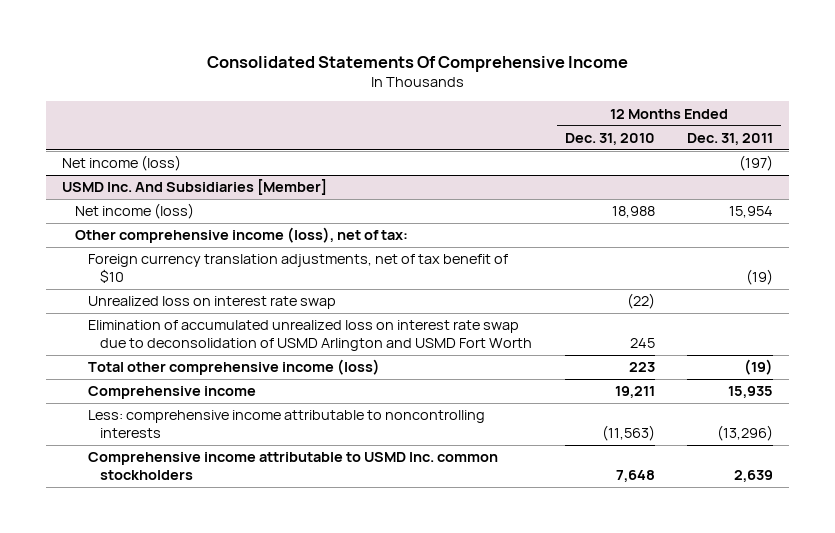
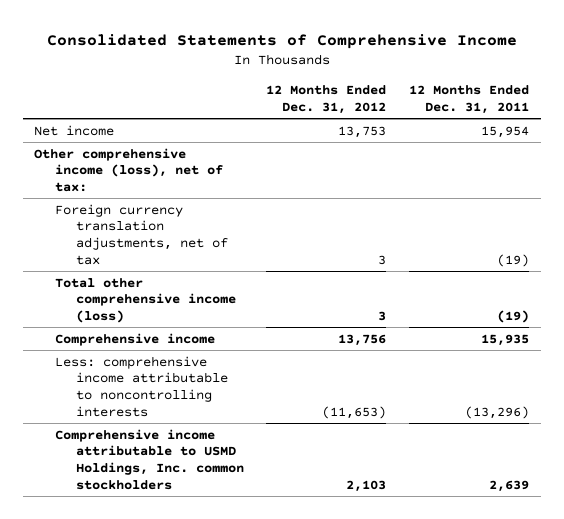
[206,55,628,72] Consolidated Statements Of Comprehensive Income -> [46,34,517,50] Consolidated Statements of Comprehensive Income
[564,133,655,146] Dec. 31, 2010 -> none
none -> [266,85,387,114] 12 Months Ended Dec. 31, 2012
[61,179,327,196] USMD Inc. And Subsidiaries [Member] -> none
[74,203,194,220] Net income (loss) -> none
[61,155,181,172] Net income (loss) -> [34,124,115,136] Net income
[739,155,774,172] (197) -> [481,125,530,138] 15,954
[87,296,336,310] Unrealized loss on interest rate swap -> none
[87,320,533,351] Elimination of accumulated unrealized loss on interest rate swap due to deconsolidation of USMD Arlington and USMD Fort Worth -> none
[87,254,508,283] Foreign currency translation adjustments, net of tax benefit of $10 -> [55,203,228,265] Foreign currency translation adjustments, net of tax
[87,452,498,480] Comprehensive income attributable to USMD Inc. common stockholders -> [55,428,244,490] Comprehensive income attributable to USMD Holdings, Inc. common stockholders

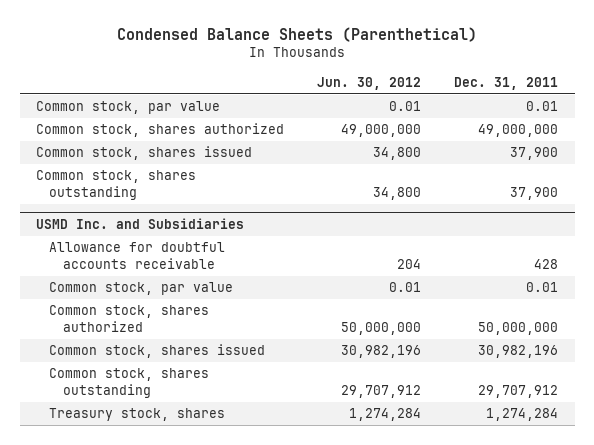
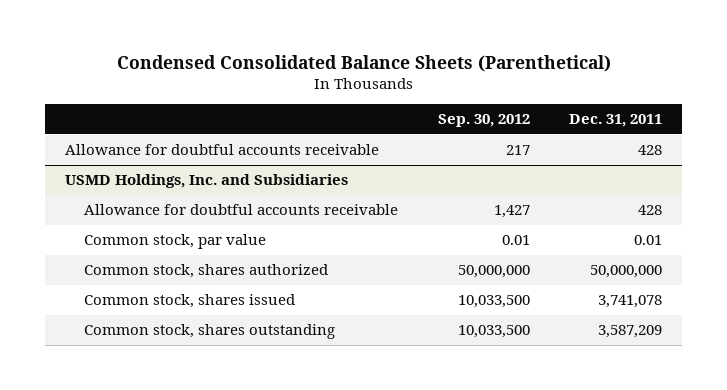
[117,26,478,42] Condensed Balance Sheets (Parenthetical) -> [116,54,611,72] Condensed Consolidated Balance Sheets (Parenthetical)
[317,76,422,90] Jun. 30, 2012 -> none
none -> [437,114,530,128] Sep. 30, 2012
[36,101,221,115] Common stock, par value -> none
[36,123,285,138] Common stock, shares authorized -> none
[36,146,253,161] Common stock, shares issued -> none
[36,170,197,200] Common stock, shares outstanding -> none
[36,217,245,229] USMD Inc. and Subsidiaries -> none
none -> [64,174,348,189] USMD Holdings, Inc. and Subsidiaries
none -> [84,204,399,216] Allowance for doubtful accounts receivable
[49,408,226,422] Treasury stock, shares -> none
[478,345,559,359] 30,982,196 -> [598,295,663,309] 3,741,078
[478,384,559,398] 29,707,912 -> [598,325,663,339] 3,587,209

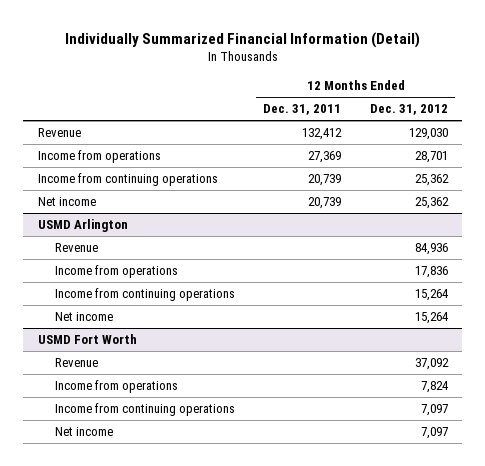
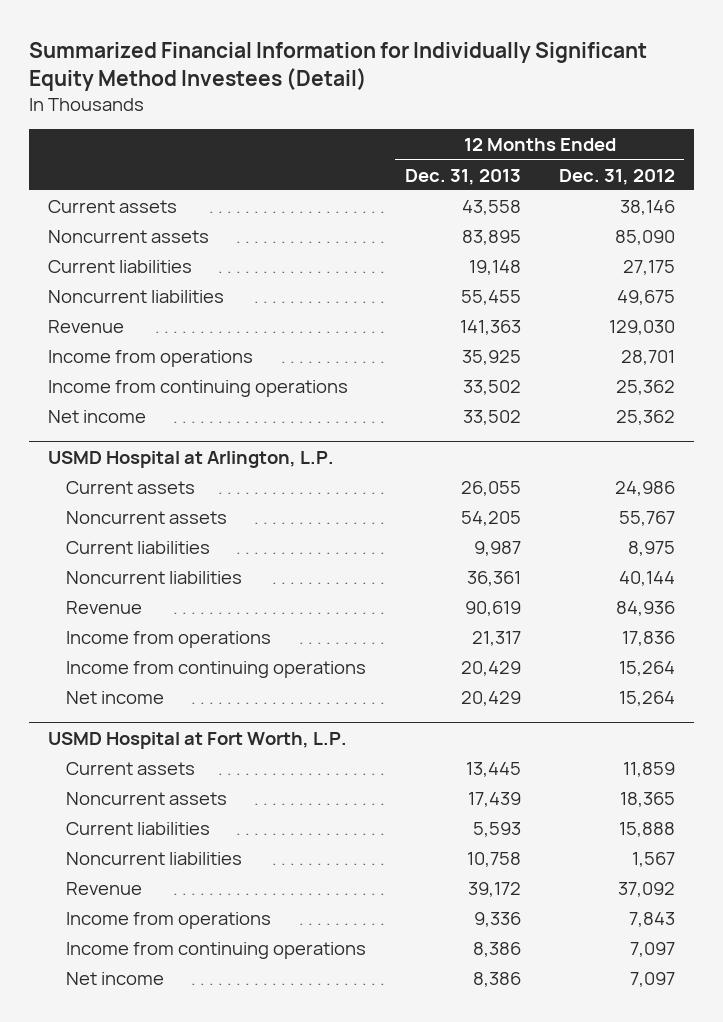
[64,31,420,48] Individually Summarized Financial Information (Detail) -> [29,41,648,92] Summarized Financial Information for Individually Significant Equity Method Investees (Detail)
[263,104,342,116] Dec. 31, 2011 -> none
none -> [404,168,521,185] Dec. 31, 2013
none -> [48,199,178,213] Current assets
none -> [48,229,210,243] Noncurrent assets
none -> [48,259,193,273] Current liabilities
none -> [48,289,225,303] Noncurrent liabilities
[37,219,128,233] USMD Arlington -> none
none -> [48,450,335,468] USMD Hospital at Arlington, L.P.
none -> [66,480,196,494] Current assets
none -> [66,510,228,524] Noncurrent assets
none -> [66,540,211,554] Current liabilities
none -> [66,570,243,584] Noncurrent liabilities
[37,334,137,345] USMD Fort Worth -> none
none -> [48,731,348,749] USMD Hospital at Fort Worth, L.P.
none -> [66,761,196,775] Current assets
none -> [66,791,228,805] Noncurrent assets
none -> [66,821,211,835] Current liabilities
none -> [66,851,243,865] Noncurrent liabilities
[420,381,449,394] 7,824 -> [628,911,675,927] 7,843

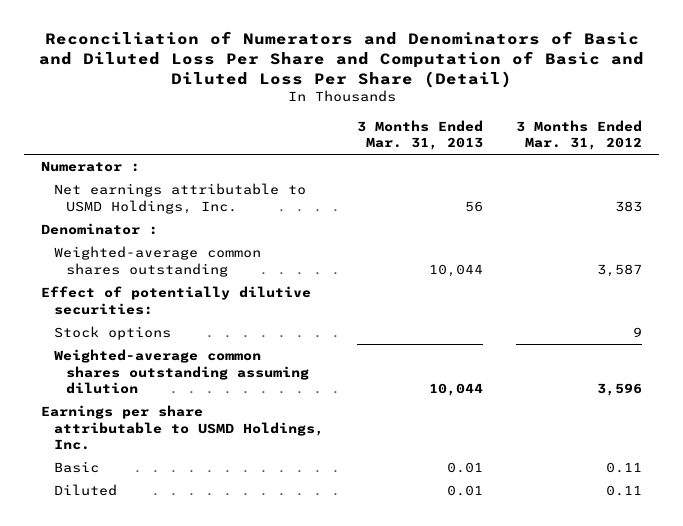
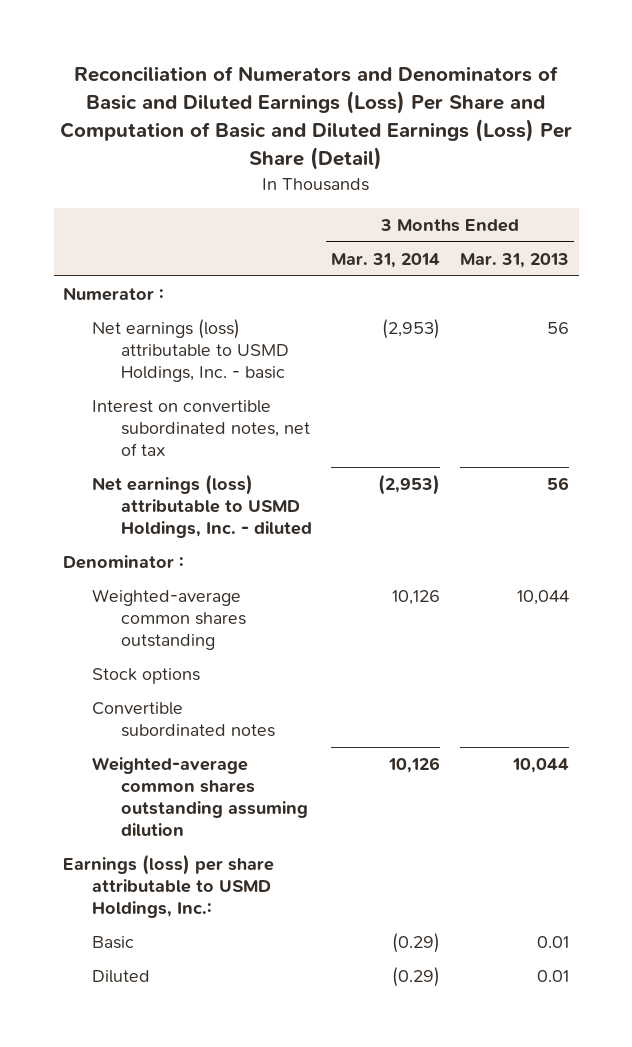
[38,31,644,89] Reconciliation of Numerators and Denominators of Basic and Diluted Loss Per Share and Computation of Basic and Diluted Loss Per Share (Detail) -> [60,66,573,171] Reconciliation of Numerators and Denominators of Basic and Diluted Earnings (Loss) Per Share and Computation of Basic and Diluted Earnings (Loss) Per Share (Detail)
[516,119,643,150] 3 Months Ended Mar. 31, 2012 -> none
none -> [331,252,441,268] Mar. 31, 2014
[53,183,306,214] Net earnings attributable to USMD Holdings, Inc. -> [91,319,289,383] Net earnings (loss) attributable to USMD Holdings, Inc. - basic
none -> [91,400,310,457] Interest on convertible subordinated notes, net of tax
none -> [91,474,312,539] Net earnings (loss) attributable to USMD Holdings, Inc. - diluted
[40,286,311,315] Effect of potentially dilutive securities: -> none
none -> [91,702,275,738] Convertible subordinated notes
[40,405,324,451] Earnings per share attributable to USMD Holdings, Inc. -> [63,854,275,919] Earnings (loss) per share attributable to USMD Holdings, Inc.:

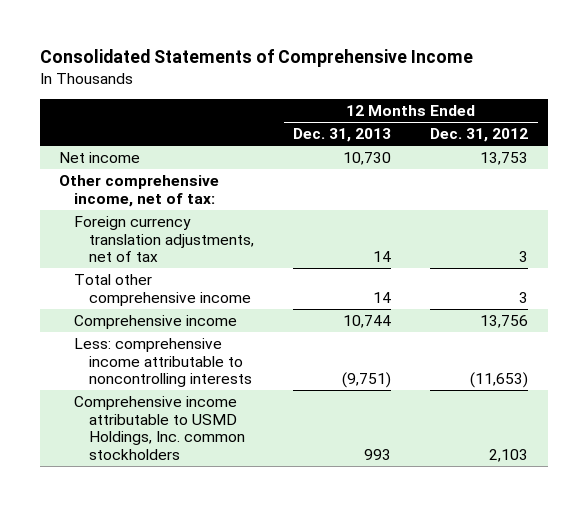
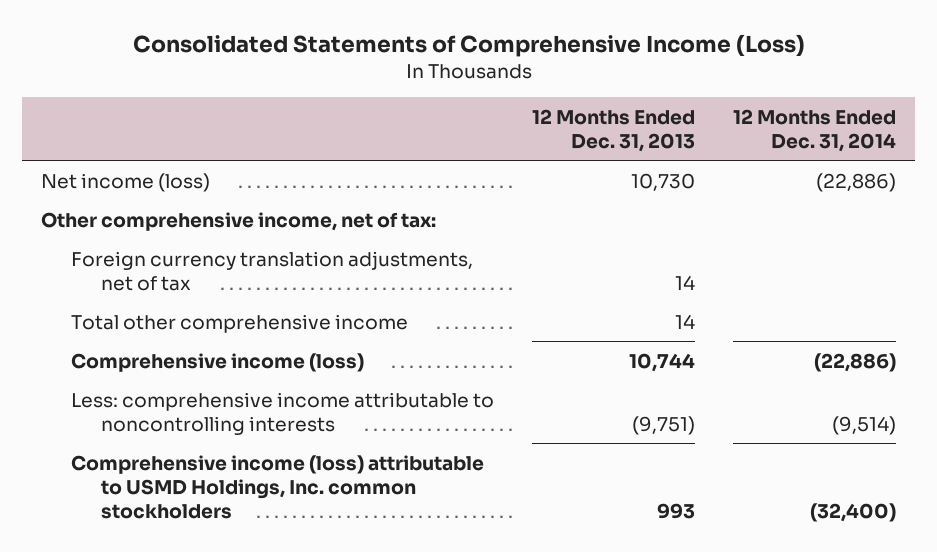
[39,49,473,68] Consolidated Statements of Comprehensive Income -> [132,33,805,57] Consolidated Statements of Comprehensive Income (Loss)
[430,128,529,143] Dec. 31, 2012 -> none
none -> [732,108,896,152] 12 Months Ended Dec. 31, 2014
[59,151,141,163] Net income -> [41,172,211,192] Net income (loss)
[74,314,238,329] Comprehensive income -> [70,352,364,372] Comprehensive income (loss)
[74,395,246,460] Comprehensive income attributable to USMD Holdings, Inc. common stockholders -> [70,454,484,519] Comprehensive income (loss) attributable to USMD Holdings, Inc. common stockholders

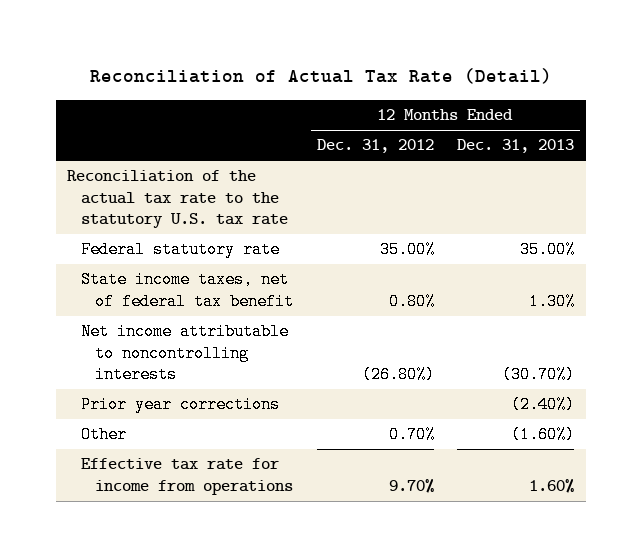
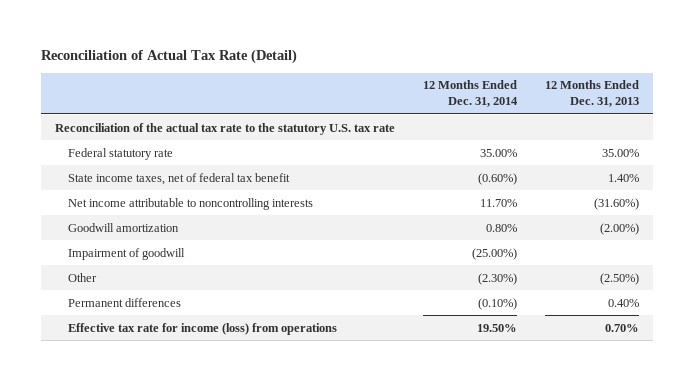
[316,139,434,154] Dec. 31, 2012 -> none
none -> [422,80,518,108] 12 Months Ended Dec. 31, 2014
[81,396,281,414] Prior year corrections -> none
[528,292,575,310] 1.30% -> [608,173,640,182] 1.40%
[501,366,575,384] (30.70%) -> [594,197,640,210] (31.60%)
none -> [67,222,179,232] Goodwill amortization
none -> [67,247,185,260] Impairment of goodwill
[510,426,575,444] (1.60%) -> [600,272,640,285] (2.50%)
none -> [67,297,181,307] Permanent differences
[81,458,294,495] Effective tax rate for income from operations -> [67,322,337,335] Effective tax rate for income (loss) from operations
[528,478,574,494] 1.60% -> [605,323,640,332] 0.70%

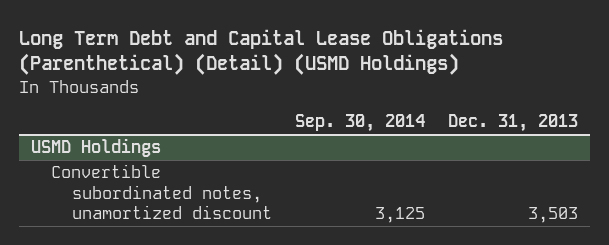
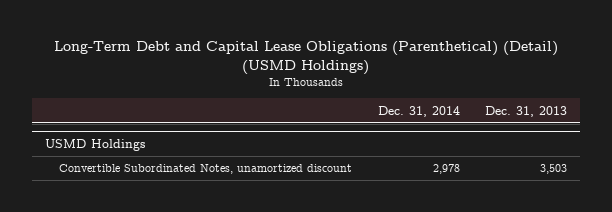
[19,28,504,76] Long Term Debt and Capital Lease Obligations (Parenthetical) (Detail) (USMD Holdings) -> [54,40,559,75] Long-Term Debt and Capital Lease Obligations (Parenthetical) (Detail) (USMD Holdings)
[294,114,425,133] Sep. 30, 2014 -> none
none -> [377,105,460,117] Dec. 31, 2014
[51,164,272,219] Convertible subordinated notes, unamortized discount -> [59,164,353,175] Convertible Subordinated Notes, unamortized discount

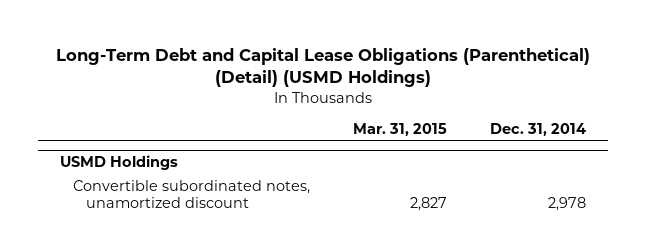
[485,105,568,117] Dec. 31, 2013 -> none
none -> [353,123,448,137] Mar. 31, 2015
[59,164,353,175] Convertible Subordinated Notes, unamortized discount -> [73,179,311,208] Convertible subordinated notes, unamortized discount

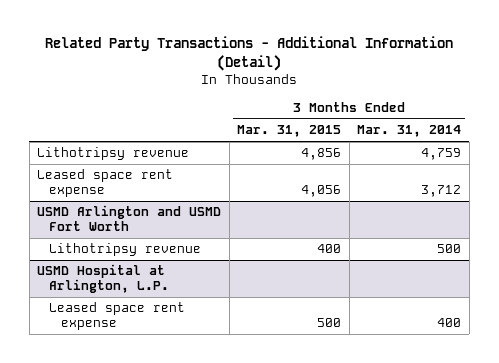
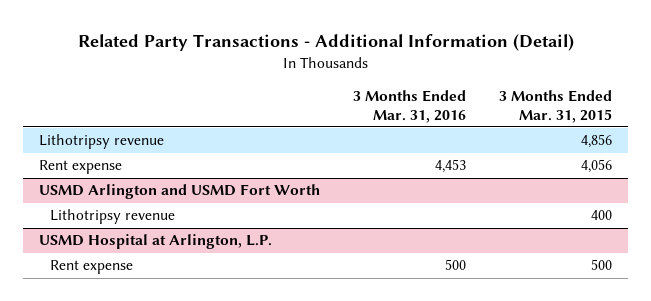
[357,125,462,138] Mar. 31, 2014 -> none
none -> [353,89,467,123] 3 Months Ended Mar. 31, 2016
[37,169,174,197] Leased space rent expense -> [39,160,123,175] Rent expense
[49,302,186,330] Leased space rent expense -> [50,260,134,275] Rent expense

